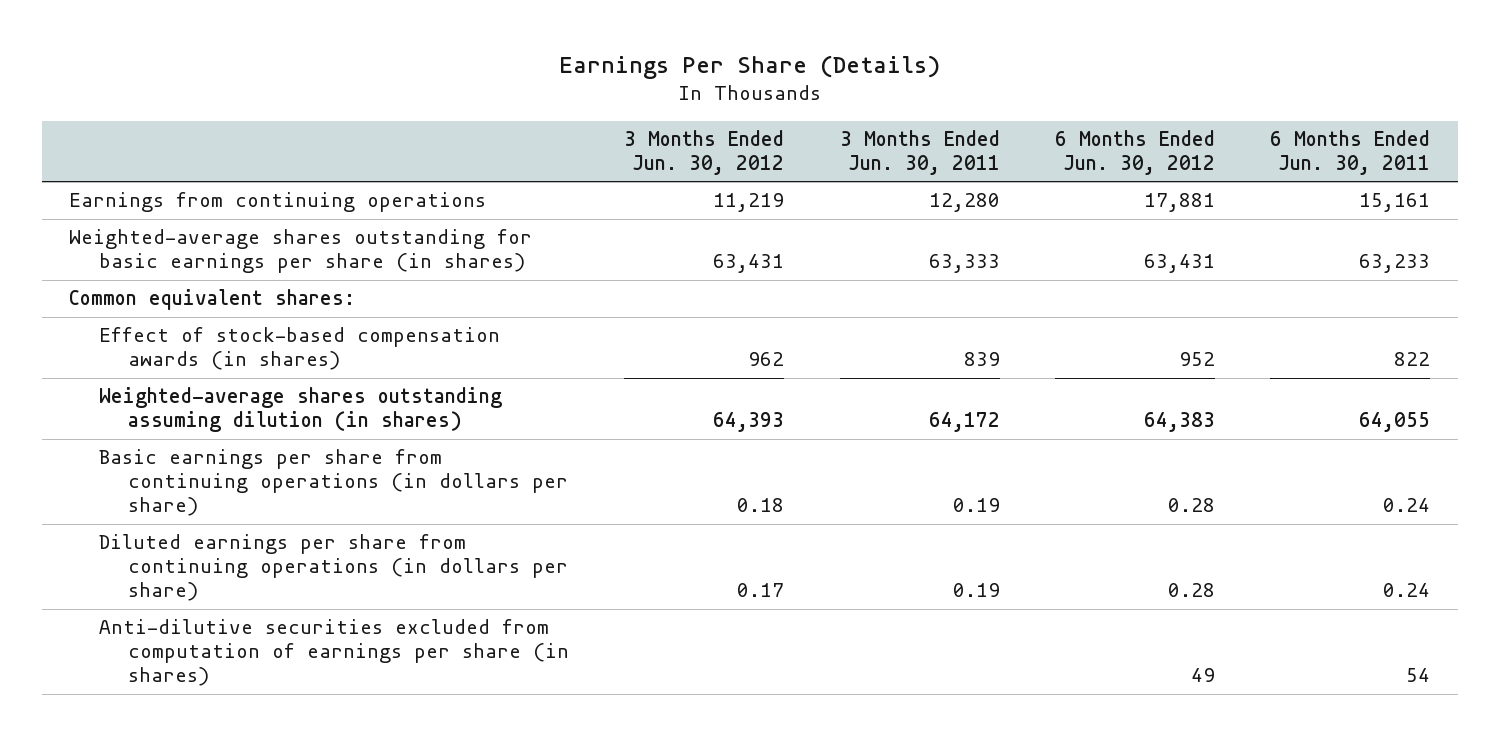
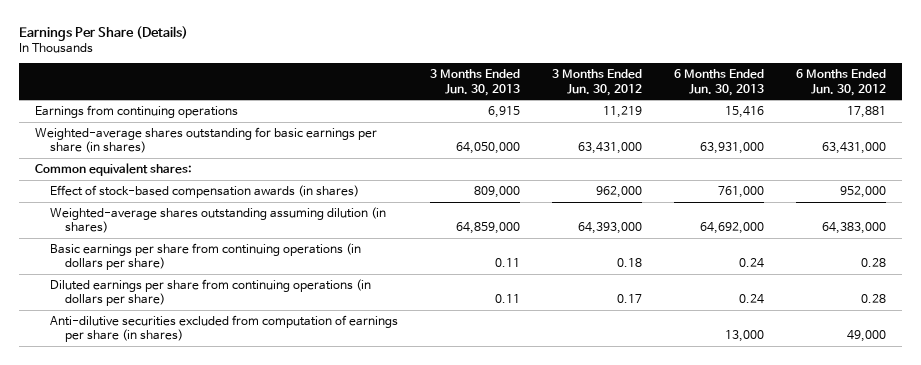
[839,130,1000,176] 3 Months Ended Jun. 30, 2011 -> none
[1270,130,1431,176] 6 Months Ended Jun. 30, 2011 -> none
none -> [430,69,521,96] 3 Months Ended Jun. 30, 2013
none -> [674,69,765,96] 6 Months Ended Jun. 30, 2013
[713,254,785,274] 63,431 -> [578,142,643,155] 63,431,000
[1144,254,1216,274] 63,431 -> [822,142,887,155] 63,431,000
[748,352,785,367] 962 -> [596,185,643,198] 962,000
[1179,352,1216,367] 952 -> [840,185,887,198] 952,000
[713,412,785,433] 64,393 -> [578,222,643,235] 64,393,000
[1144,412,1216,433] 64,383 -> [822,222,887,235] 64,383,000
[1191,668,1216,683] 49 -> [847,330,887,343] 49,000

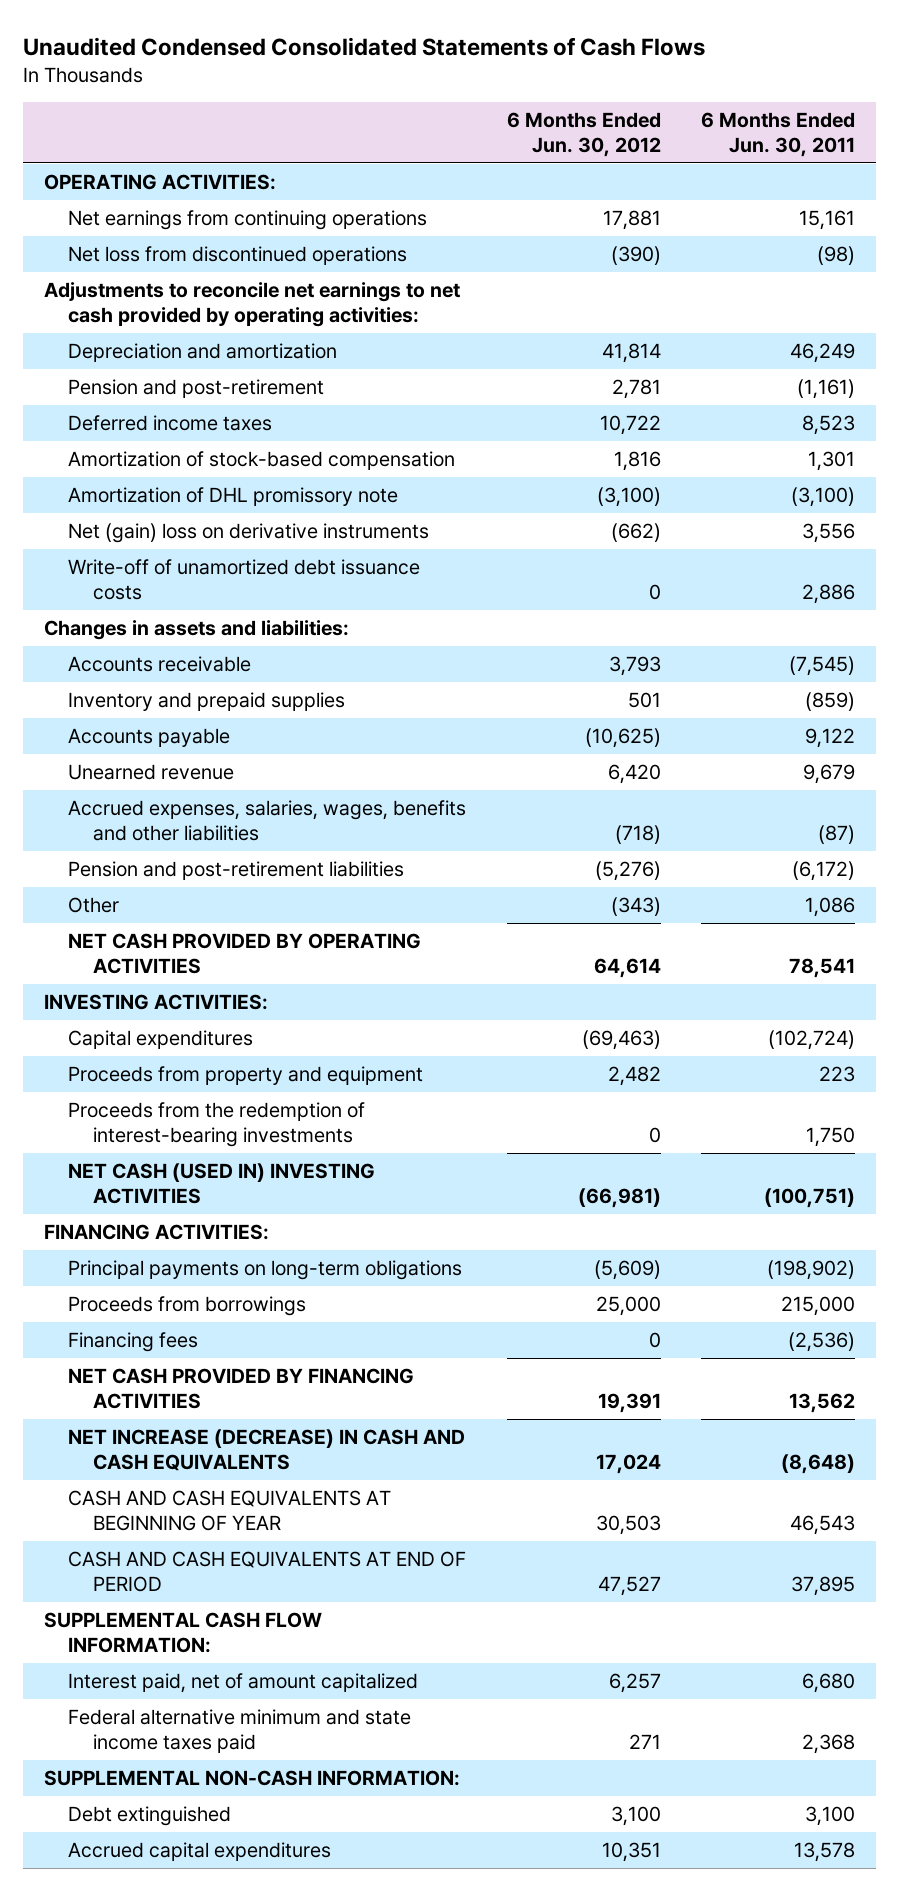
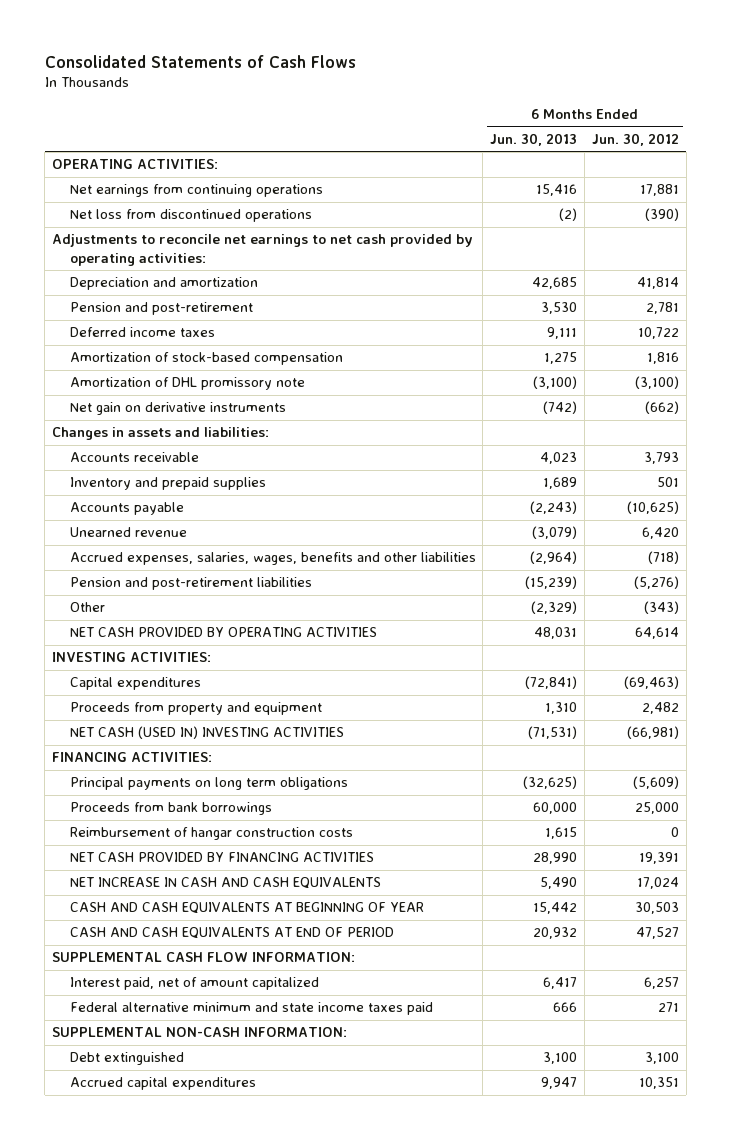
[23,36,706,56] Unaudited Condensed Consolidated Statements of Cash Flows -> [44,54,356,68] Consolidated Statements of Cash Flows
[701,112,856,158] 6 Months Ended Jun. 30, 2011 -> none
none -> [490,132,578,146] Jun. 30, 2013
[68,558,421,600] Write-off of unamortized debt issuance costs -> none
[68,522,430,543] Net (gain) loss on derivative instruments -> [69,402,286,416] Net gain on derivative instruments
[68,1101,366,1147] Proceeds from the redemption of interest-bearing investments -> none
[68,1331,199,1352] Financing fees -> none
[68,1259,463,1280] Principal payments on long-term obligations -> [69,777,348,791] Principal payments on long term obligations
[68,1295,307,1316] Proceeds from borrowings -> [69,802,272,816] Proceeds from bank borrowings
none -> [69,827,353,841] Reimbursement of hangar construction costs
[68,1428,466,1471] NET INCREASE (DECREASE) IN CASH AND CASH EQUIVALENTS -> [69,877,381,890] NET INCREASE IN CASH AND CASH EQUIVALENTS

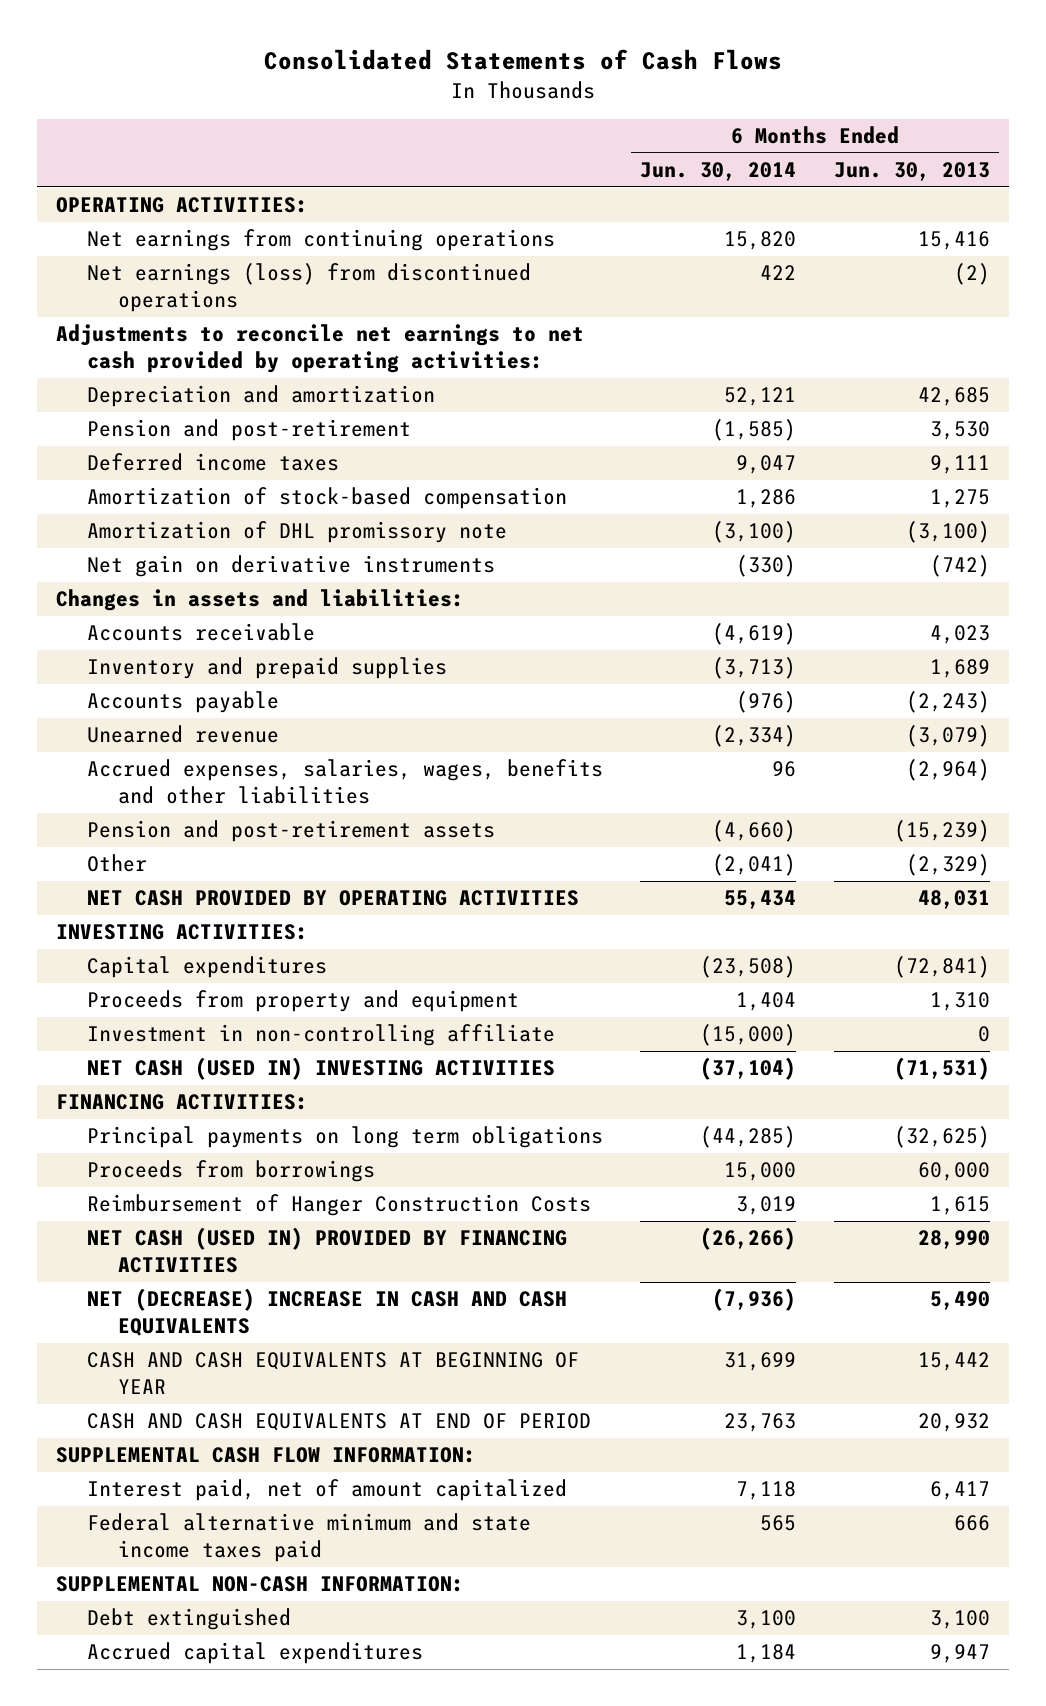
[591,132,679,146] Jun. 30, 2012 -> none
none -> [640,161,797,181] Jun. 30, 2014
[69,209,312,223] Net loss from discontinued operations -> [86,263,531,313] Net earnings (loss) from discontinued operations
[69,577,312,591] Pension and post-retirement liabilities -> [86,820,495,843] Pension and post-retirement assets
none -> [86,1024,555,1047] Investment in non-controlling affiliate
[69,802,272,816] Proceeds from bank borrowings -> [86,1160,375,1183] Proceeds from borrowings
[69,827,353,841] Reimbursement of hangar construction costs -> [86,1194,591,1217] Reimbursement of Hanger Construction Costs
[69,852,374,863] NET CASH PROVIDED BY FINANCING ACTIVITIES -> [86,1227,567,1274] NET CASH (USED IN) PROVIDED BY FINANCING ACTIVITIES
[69,877,381,890] NET INCREASE IN CASH AND CASH EQUIVALENTS -> [86,1288,567,1337] NET (DECREASE) INCREASE IN CASH AND CASH EQUIVALENTS

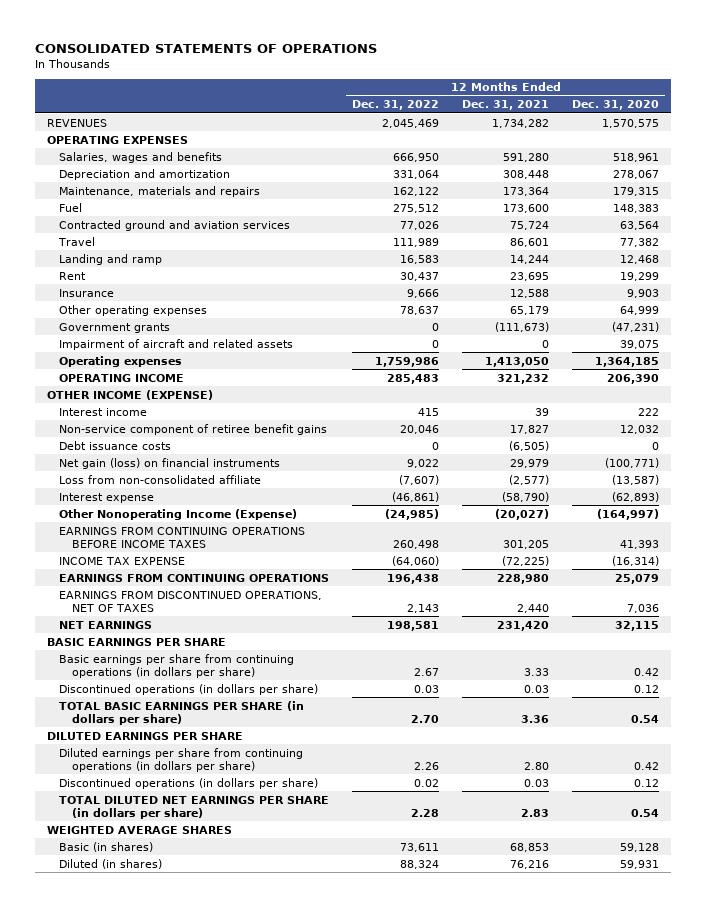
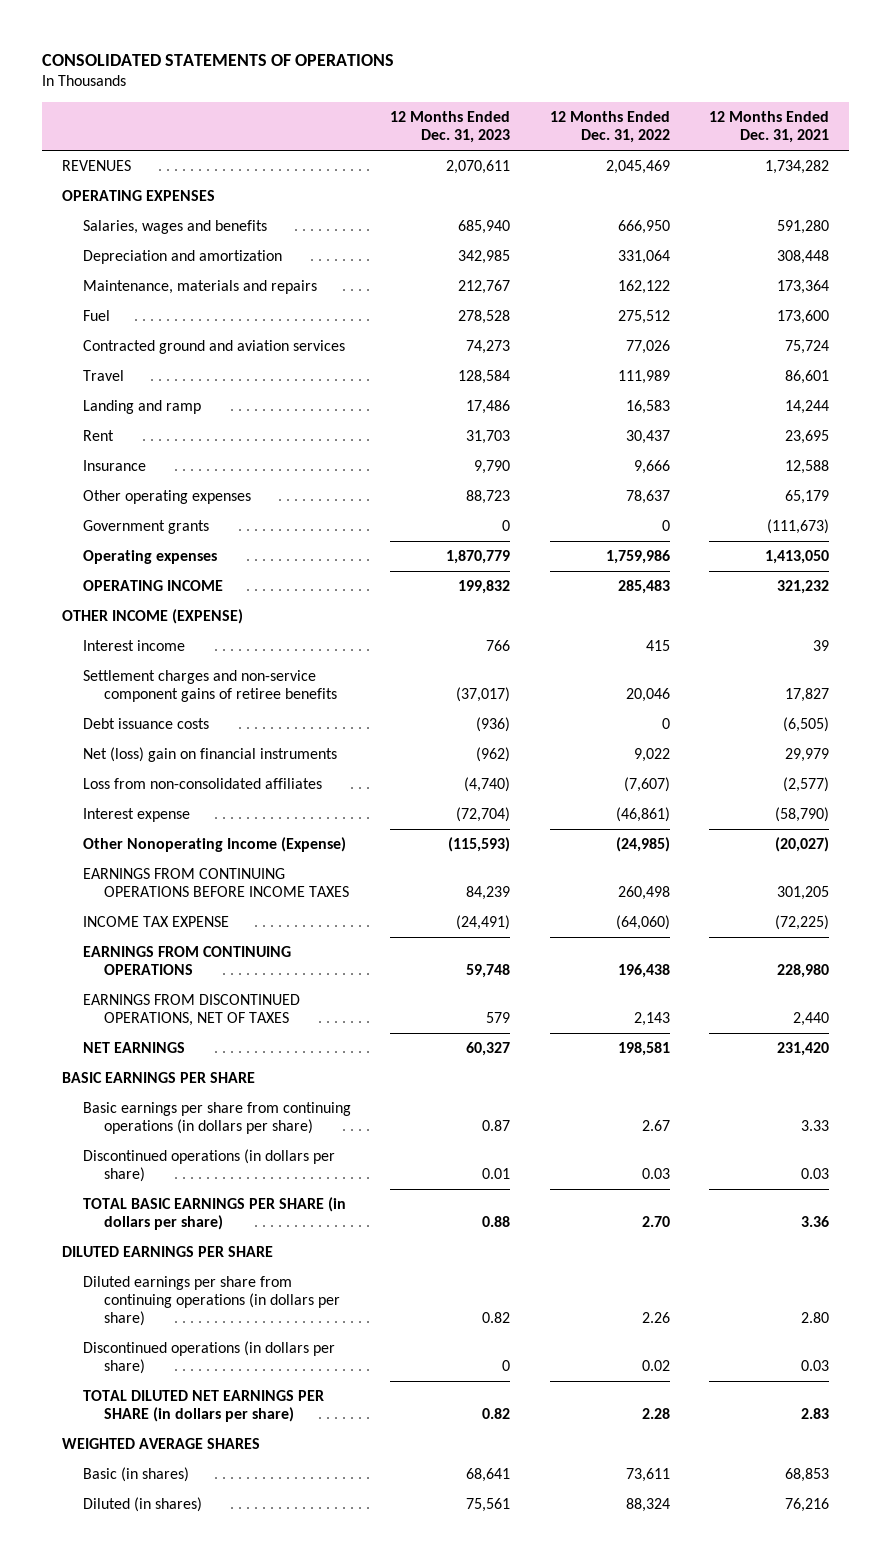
[572,100,660,111] Dec. 31, 2020 -> none
none -> [390,111,511,144] 12 Months Ended Dec. 31, 2023
[59,338,294,350] Impairment of aircraft and related assets -> none
[59,423,328,435] Non-service component of retiree benefit gains -> [82,670,337,703] Settlement charges and non-service component gains of retiree benefits
[59,457,281,469] Net gain (loss) on financial instruments -> [82,747,337,763] Net (loss) gain on financial instruments
[59,474,262,484] Loss from non-consolidated affiliate -> [82,778,322,790] Loss from non-consolidated affiliates

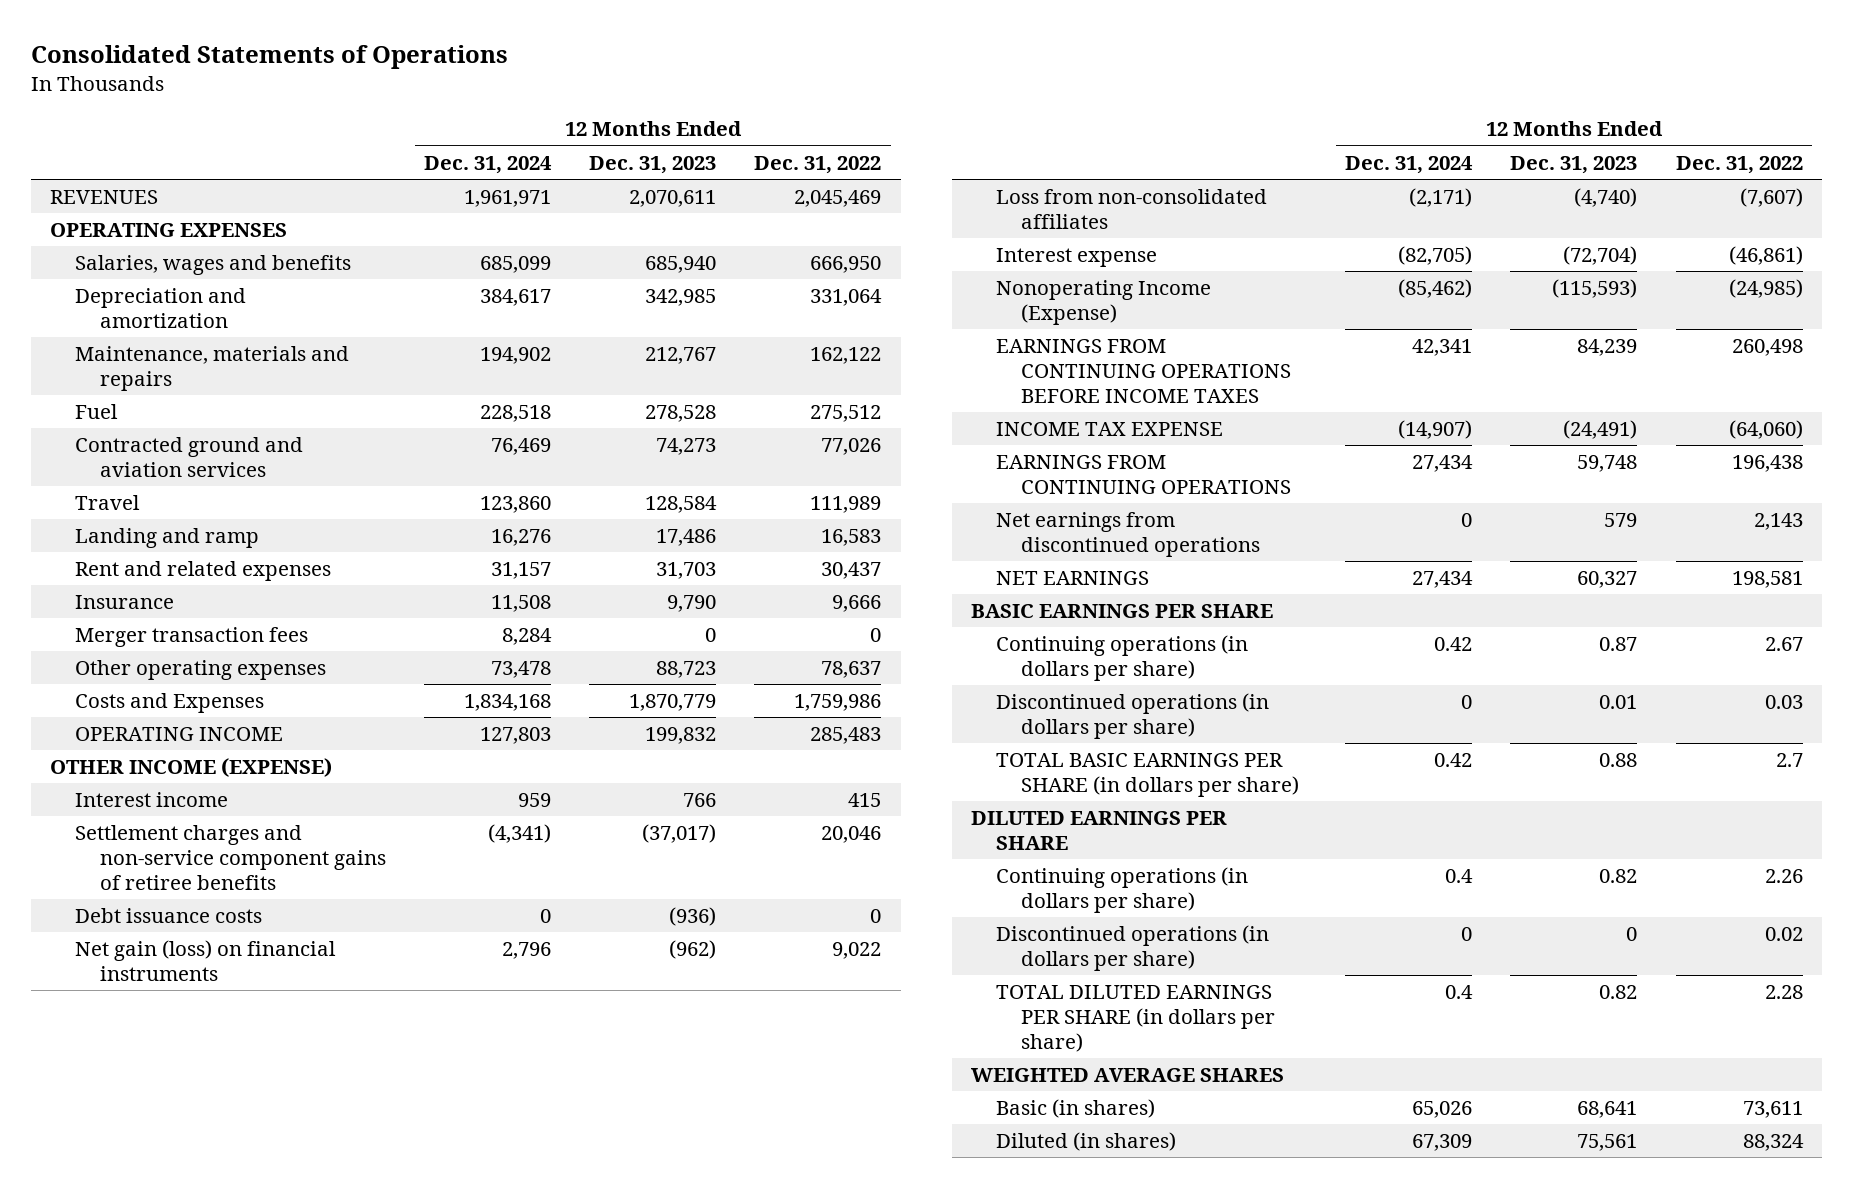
[41,53,394,66] CONSOLIDATED STATEMENTS OF OPERATIONS -> [31,45,509,70] Consolidated Statements of Operations
[709,111,830,144] 12 Months Ended Dec. 31, 2021 -> none
none -> [424,155,553,174] Dec. 31, 2024
[82,430,114,442] Rent -> [75,561,332,582] Rent and related expenses
none -> [75,627,309,648] Merger transaction fees
[82,520,209,535] Government grants -> none
[82,550,217,565] Operating expenses -> [75,693,265,714] Costs and Expenses
[82,747,337,763] Net (loss) gain on financial instruments -> [75,940,337,981] Net gain (loss) on financial instruments
[82,837,346,853] Other Nonoperating Income (Expense) -> [996,280,1212,325] Nonoperating Income (Expense)
[82,994,300,1027] EARNINGS FROM DISCONTINUED OPERATIONS, NET OF TAXES -> [996,512,1261,557] Net earnings from discontinued operations
[82,1102,351,1135] Basic earnings per share from continuing operations (in dollars per share) -> [996,635,1249,681] Continuing operations (in dollars per share)
[641,1216,670,1228] 2.70 -> [1775,753,1803,768] 2.7
[82,1276,340,1327] Diluted earnings per share from continuing operations (in dollars per share) -> [996,867,1249,913] Continuing operations (in dollars per share)
[82,1390,324,1423] TOTAL DILUTED NET EARNINGS PER SHARE (in dollars per share) -> [996,985,1276,1052] TOTAL DILUTED EARNINGS PER SHARE (in dollars per share)

